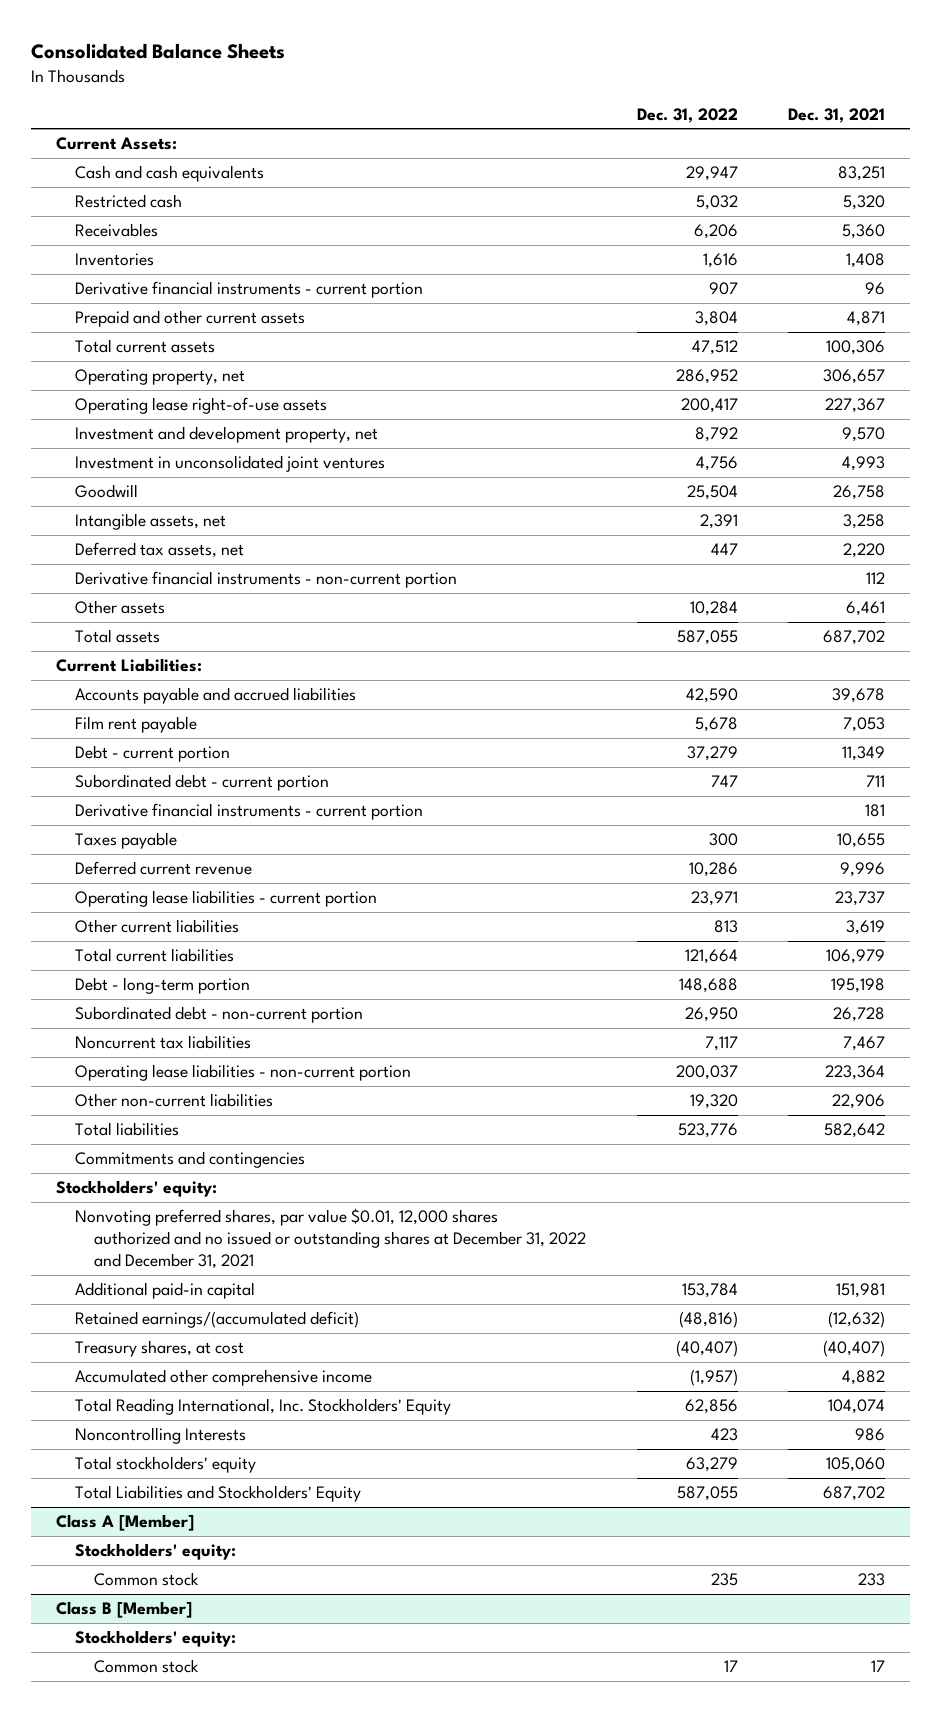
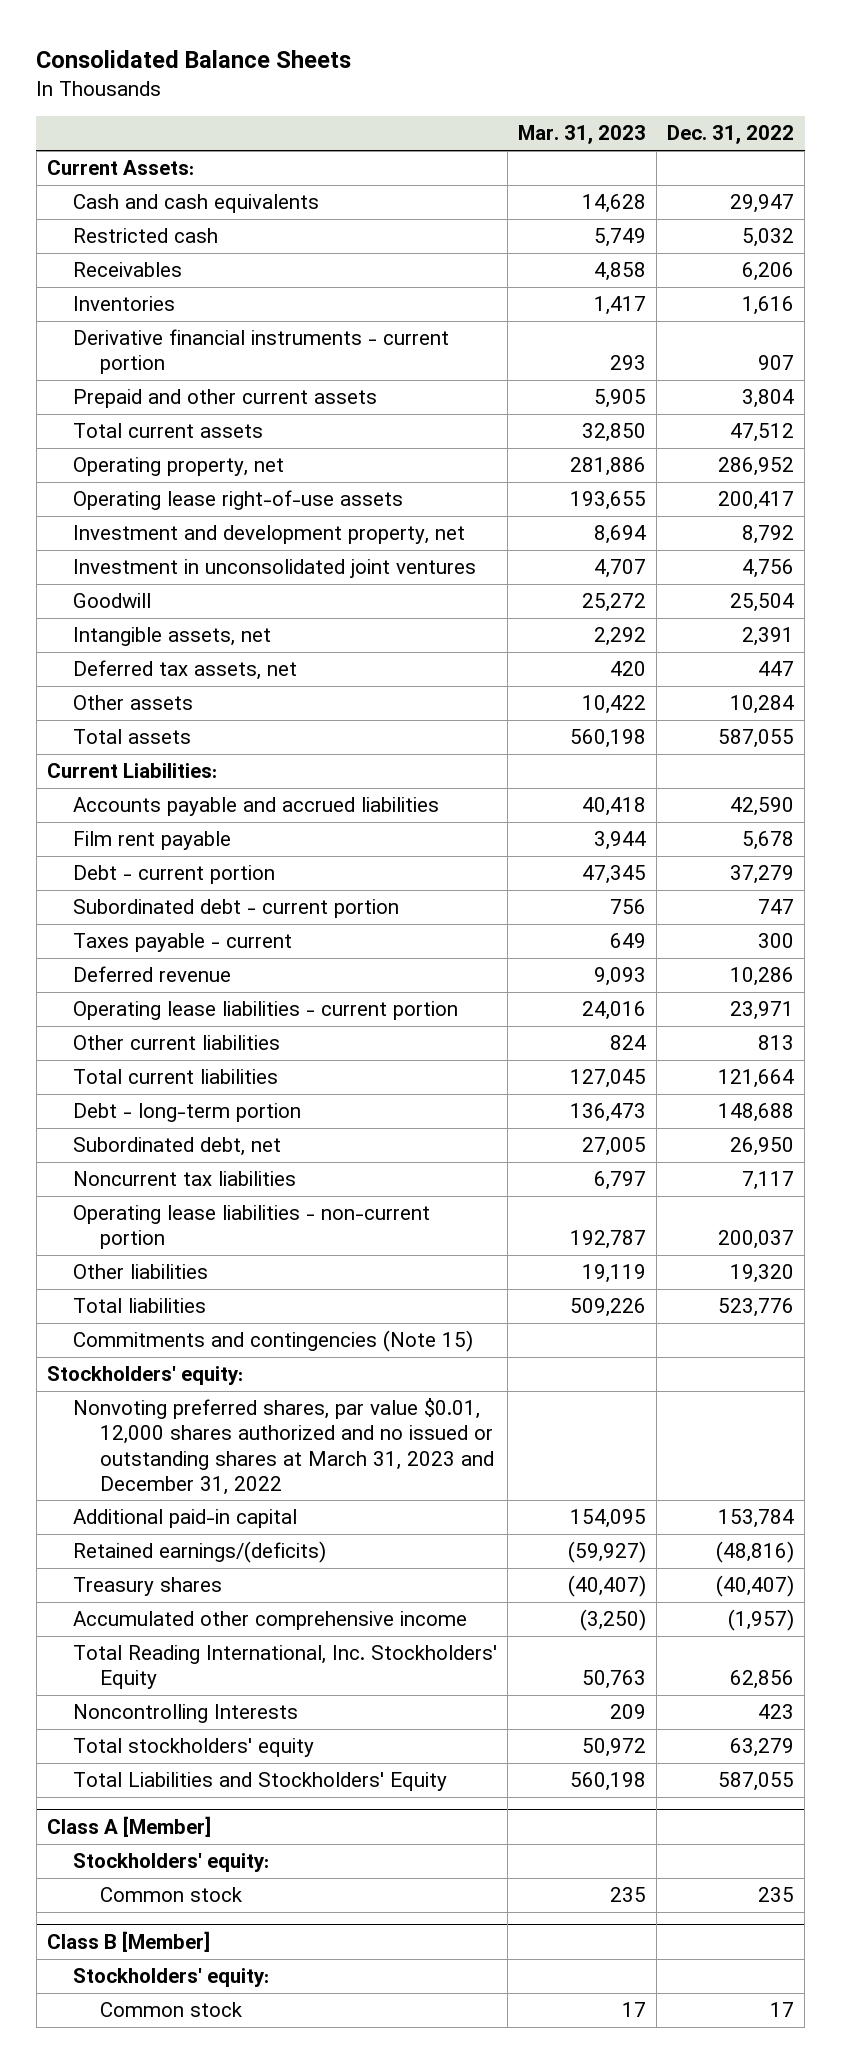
[788,107,886,123] Dec. 31, 2021 -> none
none -> [518,125,647,145] Mar. 31, 2023
[74,571,457,589] Derivative financial instruments - non-current portion -> none
[74,803,423,821] Derivative financial instruments - current portion -> none
[74,832,177,850] Taxes payable -> [73,933,293,953] Taxes payable - current
[74,861,252,876] Deferred current revenue -> [73,966,232,983] Deferred revenue
[74,1006,363,1024] Subordinated debt - non-current portion -> [73,1137,282,1157] Subordinated debt, net
[74,1093,273,1108] Other non-current liabilities -> [73,1264,209,1280] Other liabilities
[74,1151,305,1169] Commitments and contingencies -> [73,1330,474,1353] Commitments and contingencies (Note 15)
[74,1208,587,1270] Nonvoting preferred shares, par value $0.01, 12,000 shares authorized and no issued or outstanding shares at December 31, 2022 and December 31, 2021 -> [73,1398,495,1495] Nonvoting preferred shares, par value $0.01, 12,000 shares authorized and no issued or outstanding shares at March 31, 2023 and December 31, 2022
[74,1311,359,1329] Retained earnings/(accumulated deficit) -> [73,1541,327,1564] Retained earnings/(deficits)
[74,1340,244,1358] Treasury shares, at cost -> [73,1577,223,1597] Treasury shares

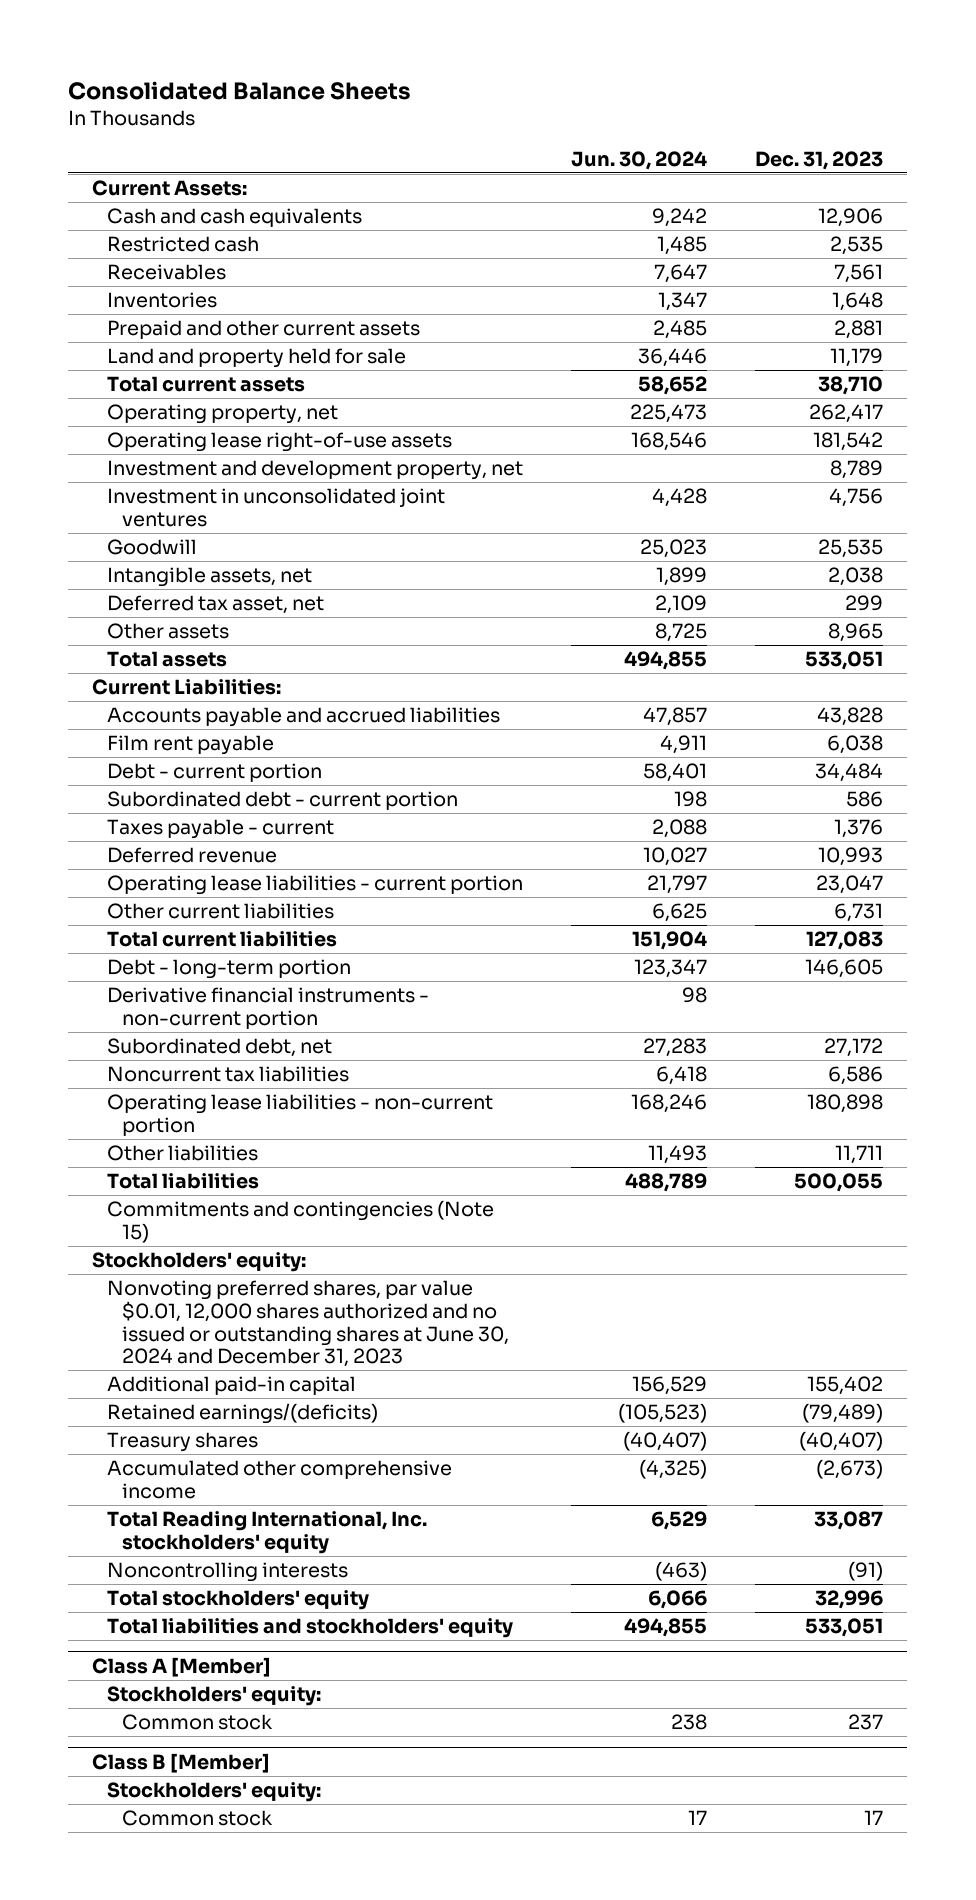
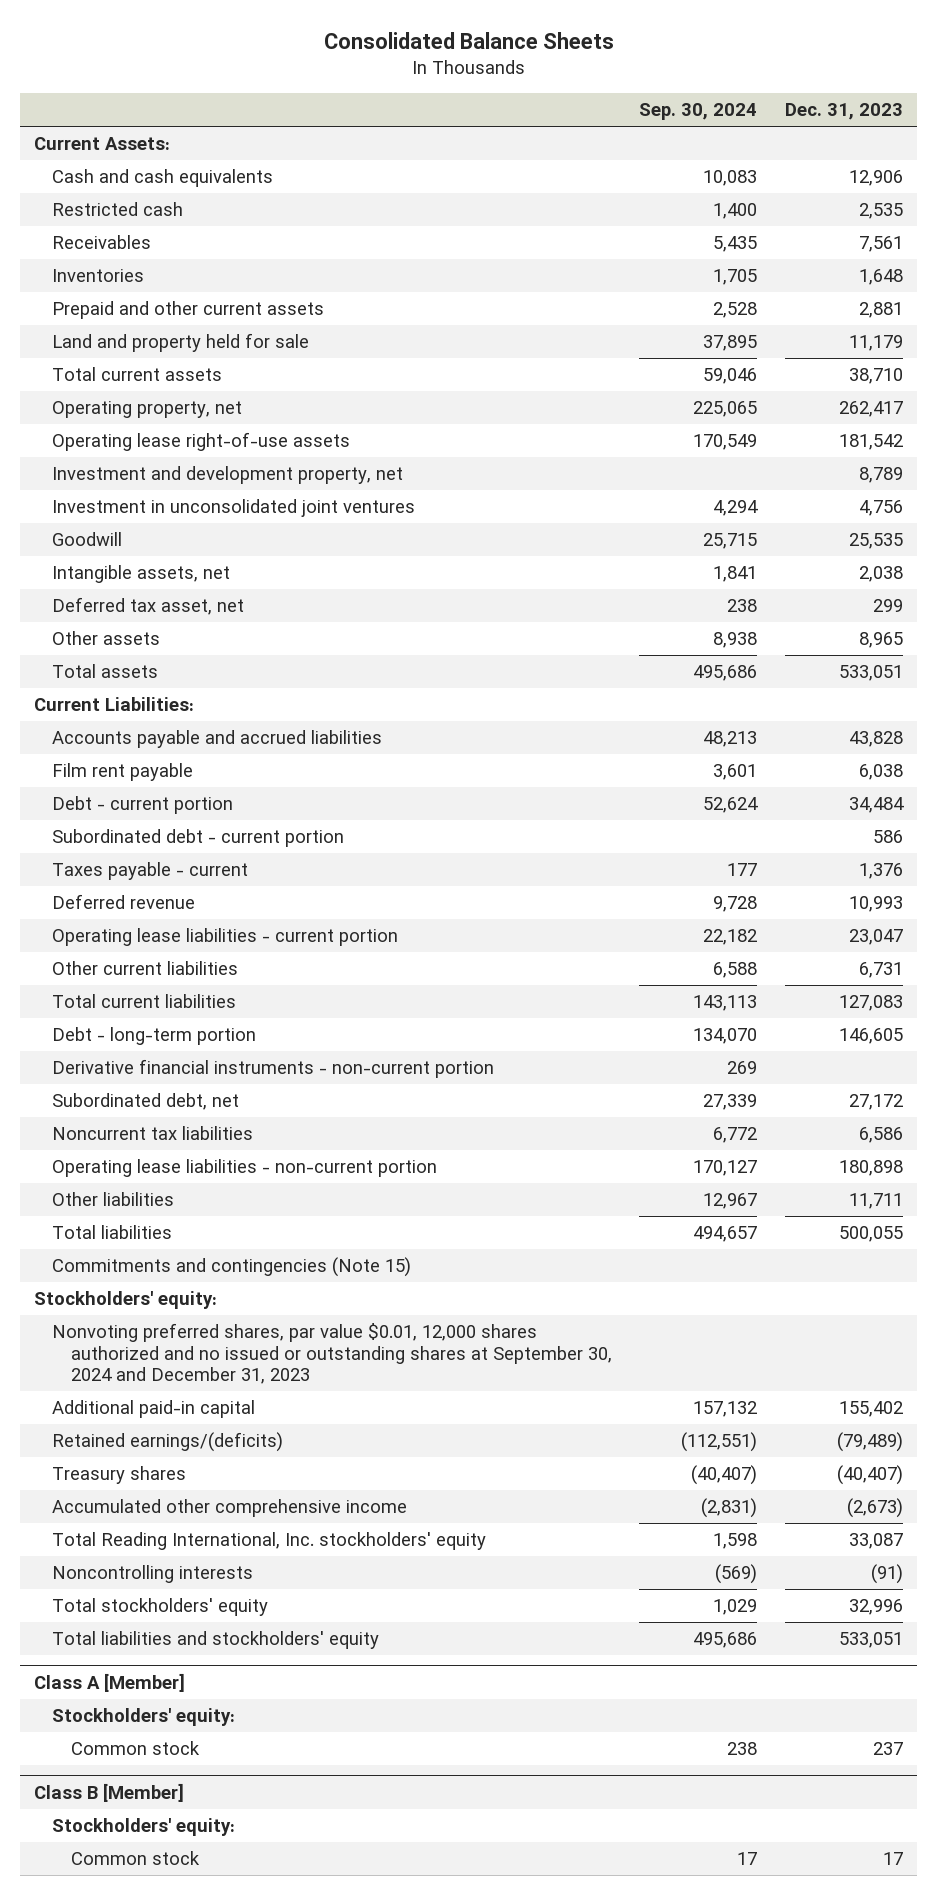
[571,150,708,170] Jun. 30, 2024 -> none
none -> [639,103,758,121] Sep. 30, 2024
[107,1280,510,1368] Nonvoting preferred shares, par value $0.01, 12,000 shares authorized and no issued or outstanding shares at June 30, 2024 and December 31, 2023 -> [52,1323,612,1385] Nonvoting preferred shares, par value $0.01, 12,000 shares authorized and no issued or outstanding shares at September 30, 2024 and December 31, 2023

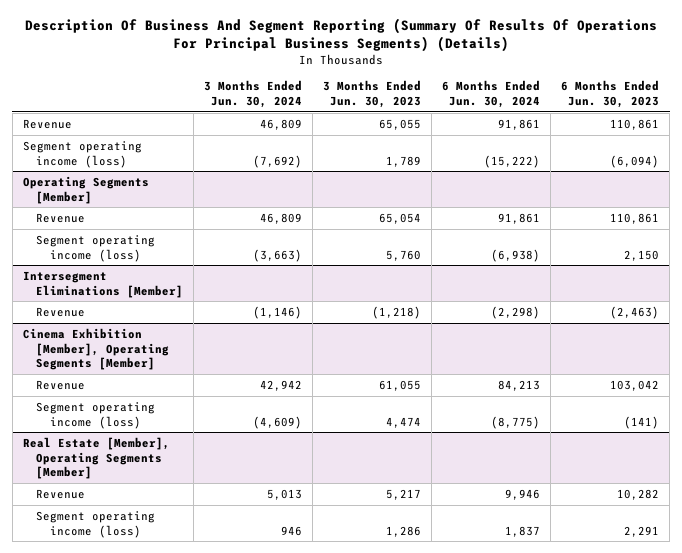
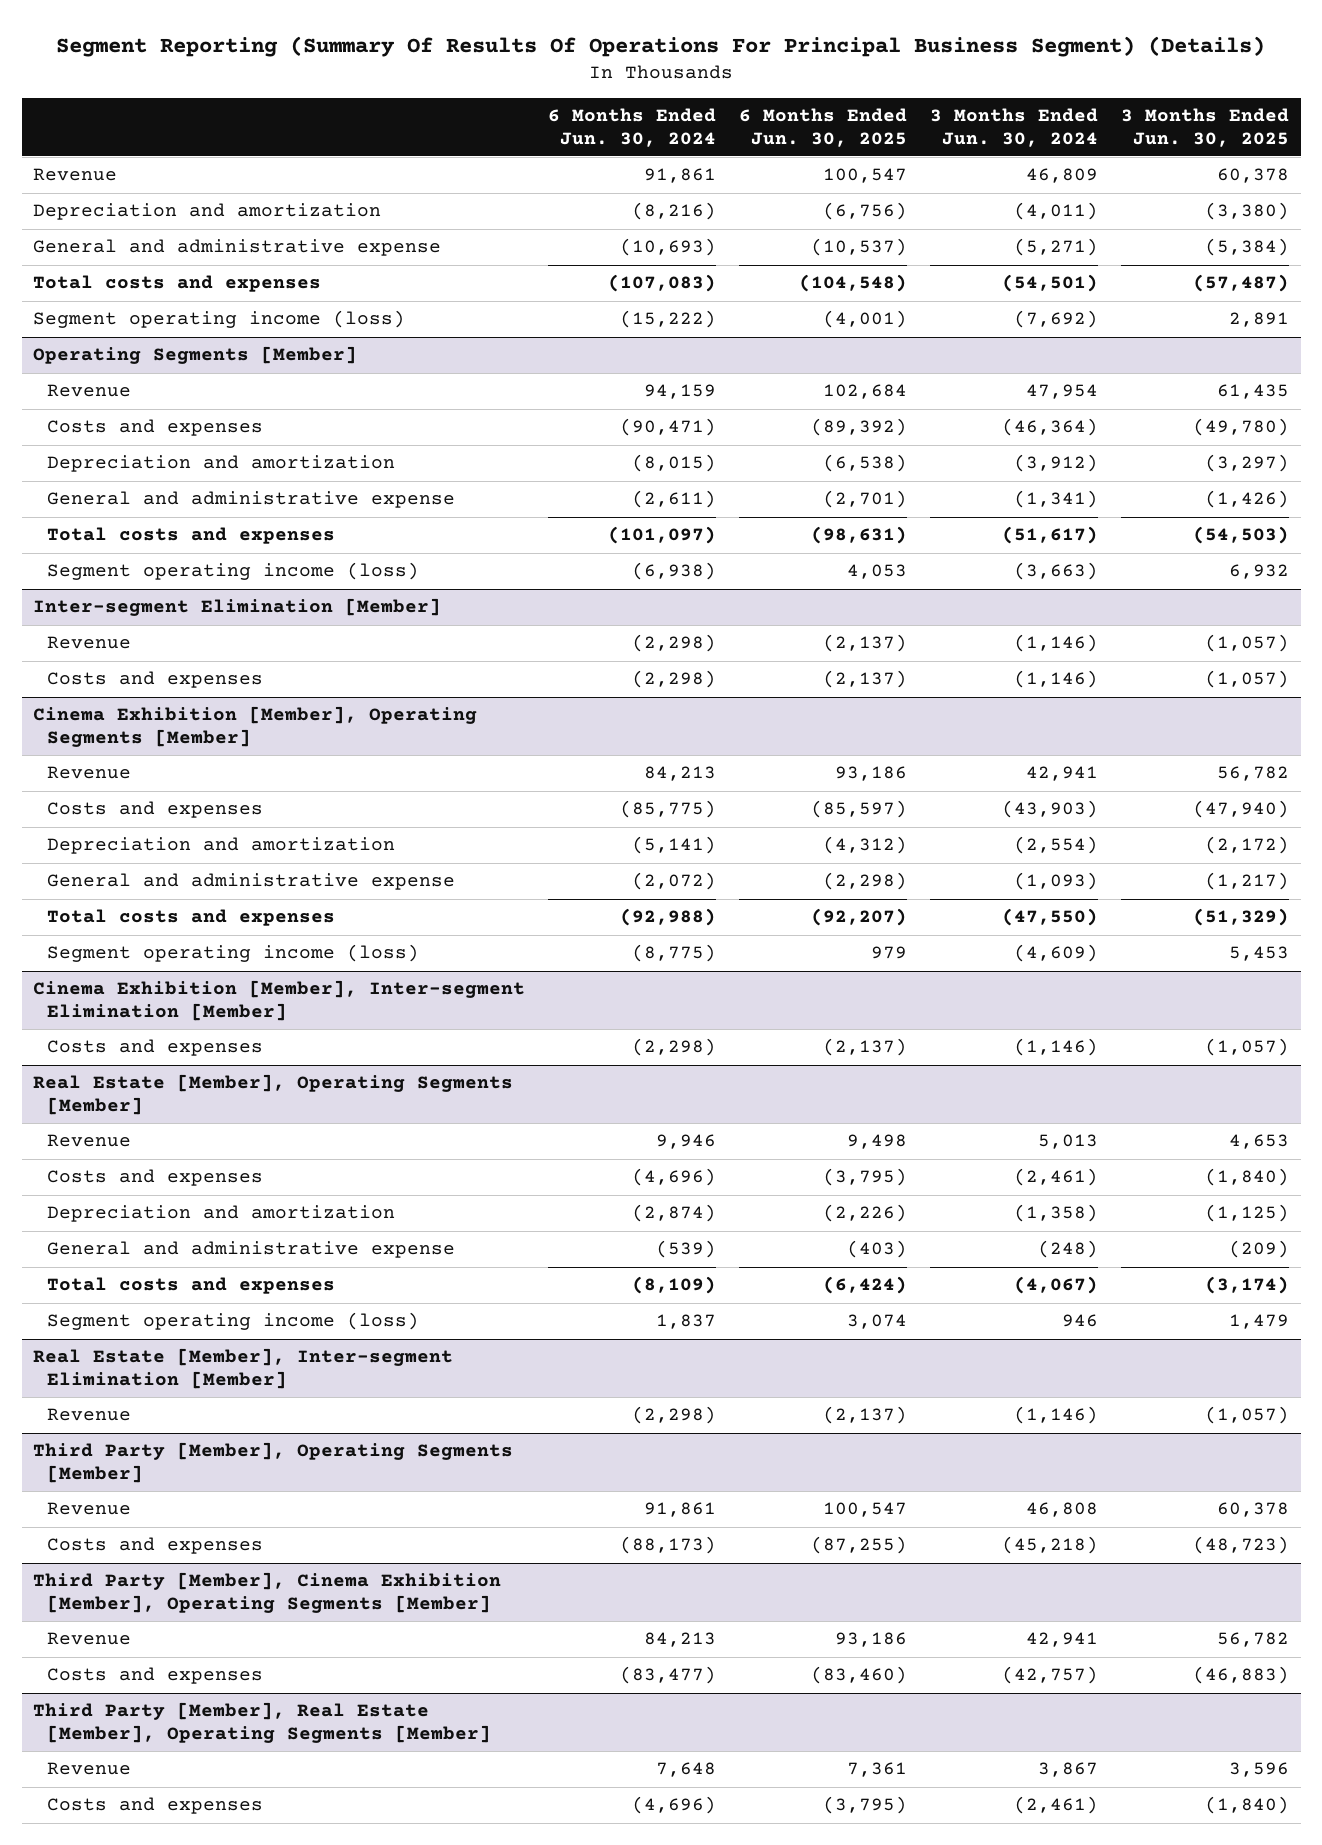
[25,18,658,53] Description Of Business And Segment Reporting (Summary Of Results Of Operations For Principal Business Segments) (Details) -> [56,35,1266,57] Segment Reporting (Summary Of Results Of Operations For Principal Business Segment) (Details)
[323,79,422,108] 3 Months Ended Jun. 30, 2023 -> none
[561,79,660,108] 6 Months Ended Jun. 30, 2023 -> none
none -> [739,108,908,147] 6 Months Ended Jun. 30, 2025
none -> [1121,108,1290,147] 3 Months Ended Jun. 30, 2025
none -> [33,203,382,221] Depreciation and amortization
none -> [33,239,442,257] General and administrative expense
none -> [33,275,322,293] Total costs and expenses
[260,212,303,224] 46,809 -> [1026,384,1099,400] 47,954
[498,212,541,224] 91,861 -> [644,384,717,400] 94,159
none -> [46,419,263,437] Costs and expenses
none -> [46,455,395,473] Depreciation and amortization
none -> [46,491,455,509] General and administrative expense
none -> [46,527,335,545] Total costs and expenses
[22,270,184,298] Intersegment Eliminations [Member] -> [33,598,442,617] Inter-segment Elimination [Member]
none -> [46,671,263,689] Costs and expenses
[260,379,303,391] 42,942 -> [1026,766,1099,782] 42,941
none -> [46,801,263,819] Costs and expenses
none -> [46,837,395,855] Depreciation and amortization
none -> [46,873,455,891] General and administrative expense
none -> [46,909,335,927] Total costs and expenses
none -> [33,980,526,1022] Cinema Exhibition [Member], Inter-segment Elimination [Member]
none -> [46,1039,263,1057] Costs and expenses
none -> [46,1169,263,1187] Costs and expenses
none -> [46,1205,395,1223] Depreciation and amortization
none -> [46,1241,455,1259] General and administrative expense
none -> [46,1277,335,1295] Total costs and expenses
none -> [33,1348,454,1390] Real Estate [Member], Inter-segment Elimination [Member]
none -> [46,1408,131,1422] Revenue
none -> [33,1442,514,1484] Third Party [Member], Operating Segments [Member]
none -> [46,1502,131,1516] Revenue
none -> [46,1537,263,1555] Costs and expenses
none -> [33,1572,502,1614] Third Party [Member], Cinema Exhibition [Member], Operating Segments [Member]
none -> [46,1632,131,1646] Revenue
none -> [46,1667,263,1685] Costs and expenses
none -> [33,1702,491,1744] Third Party [Member], Real Estate [Member], Operating Segments [Member]
none -> [46,1762,131,1776] Revenue
none -> [46,1797,263,1815] Costs and expenses

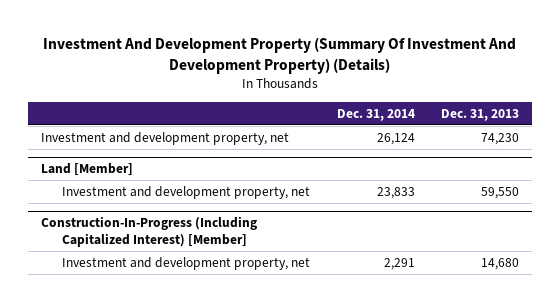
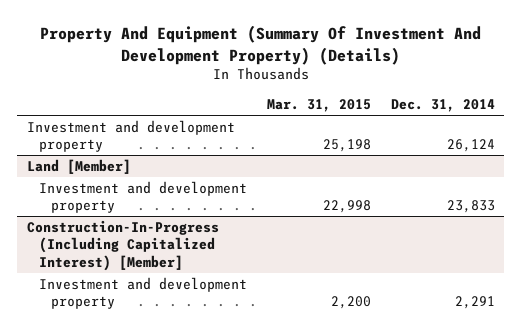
[43,36,517,74] Investment And Development Property (Summary Of Investment And Development Property) (Details) -> [39,24,481,65] Property And Equipment (Summary Of Investment And Development Property) (Details)
[440,108,519,121] Dec. 31, 2013 -> none
none -> [266,99,371,113] Mar. 31, 2015
[41,131,290,145] Investment and development property, net -> [27,119,236,153] Investment and development property
[62,185,311,199] Investment and development property, net -> [38,180,247,214] Investment and development property
[62,256,311,270] Investment and development property, net -> [38,276,247,310] Investment and development property

